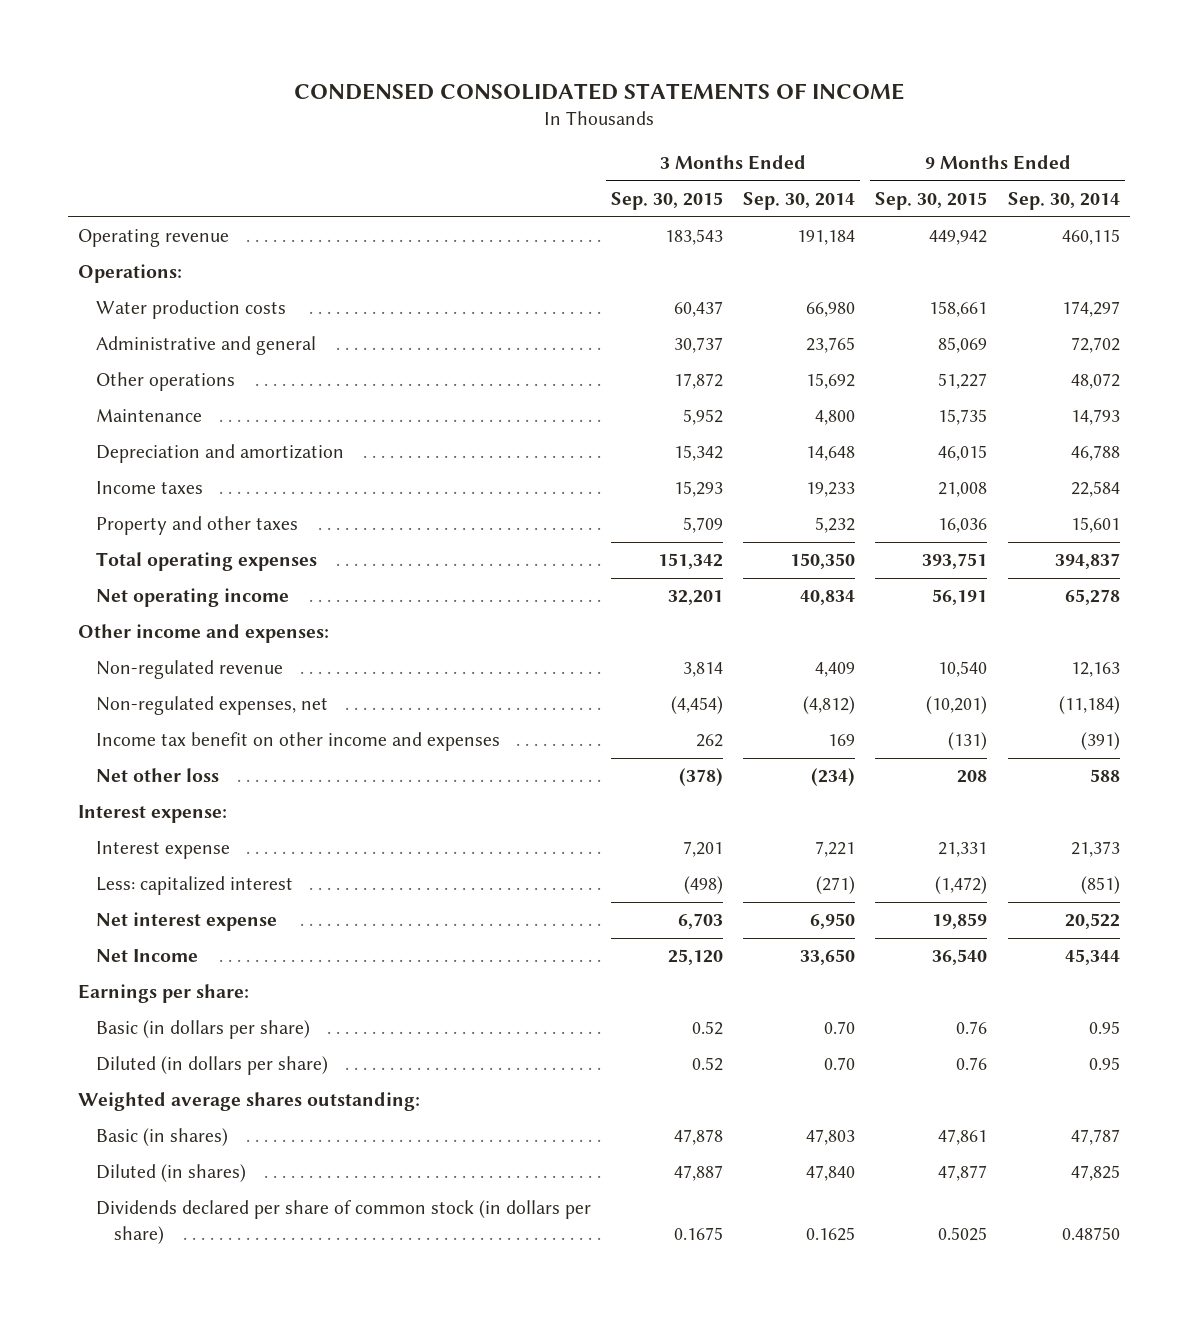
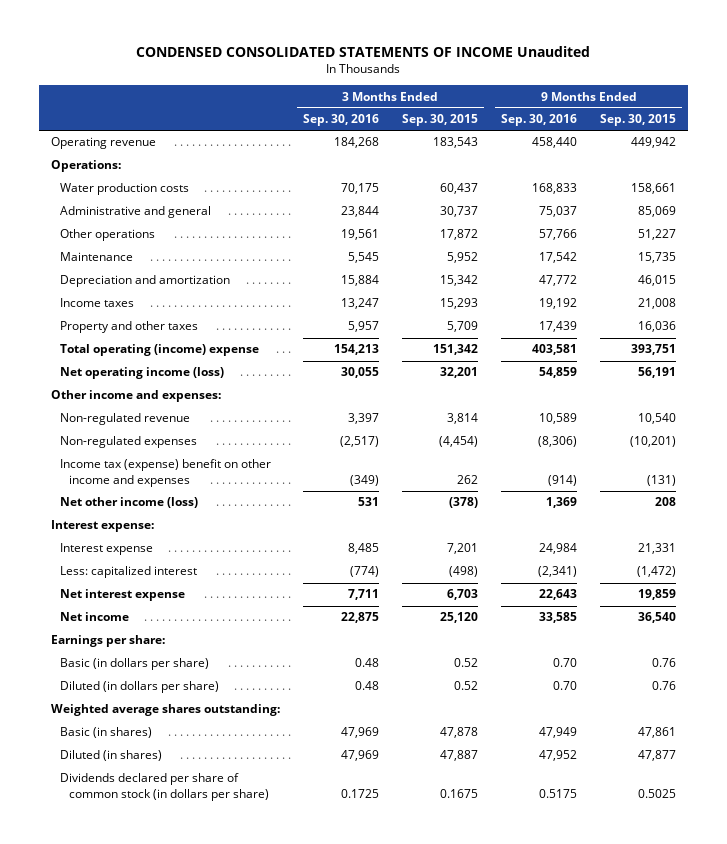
[293,82,904,100] CONDENSED CONSOLIDATED STATEMENTS OF INCOME -> [136,46,591,58] CONDENSED CONSOLIDATED STATEMENTS OF INCOME Unaudited
[743,192,856,211] Sep. 30, 2014 -> none
[1007,192,1120,211] Sep. 30, 2014 -> none
none -> [302,114,379,127] Sep. 30, 2016
none -> [500,114,577,127] Sep. 30, 2016
[96,552,318,572] Total operating expenses -> [59,344,259,357] Total operating (income) expense
[96,588,290,608] Net operating income -> [59,367,224,380] Net operating income (loss)
[96,696,329,716] Non-regulated expenses, net -> [59,436,197,449] Non-regulated expenses
[96,732,501,752] Income tax benefit on other income and expenses -> [59,459,271,487] Income tax (expense) benefit on other income and expenses
[96,768,220,783] Net other loss -> [59,497,198,509] Net other income (loss)
[96,949,199,963] Net Income -> [59,612,129,622] Net income

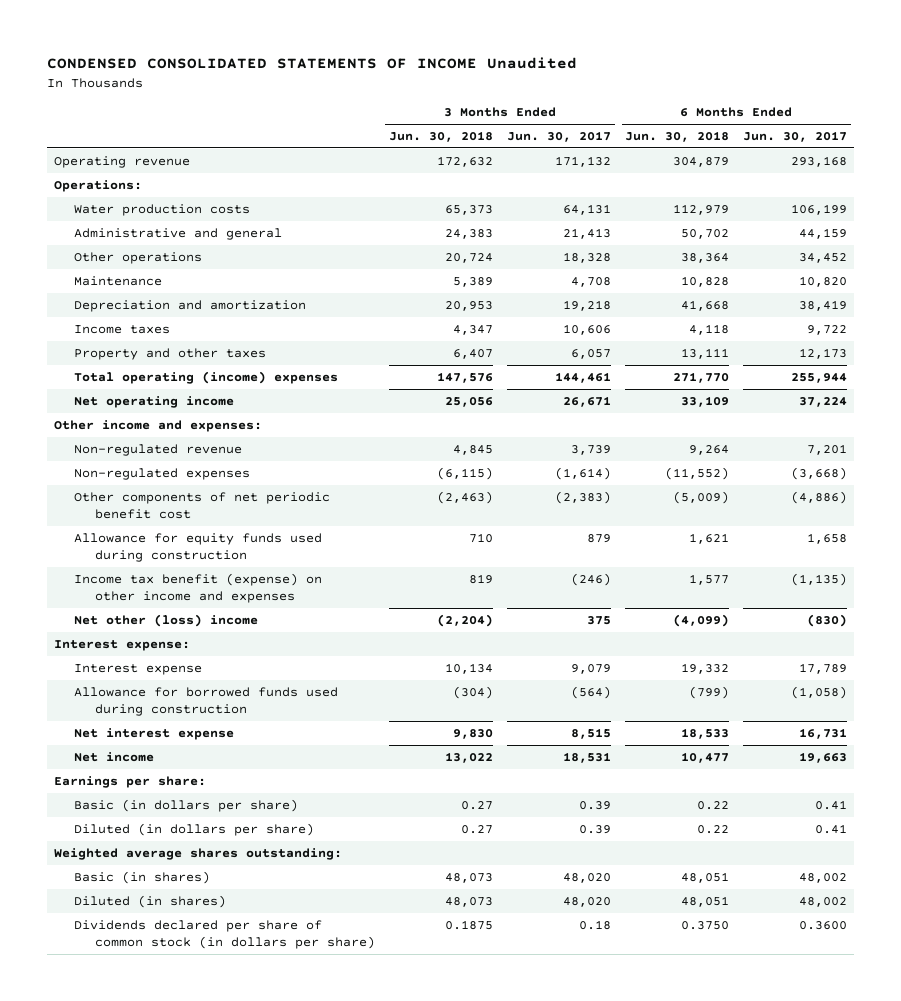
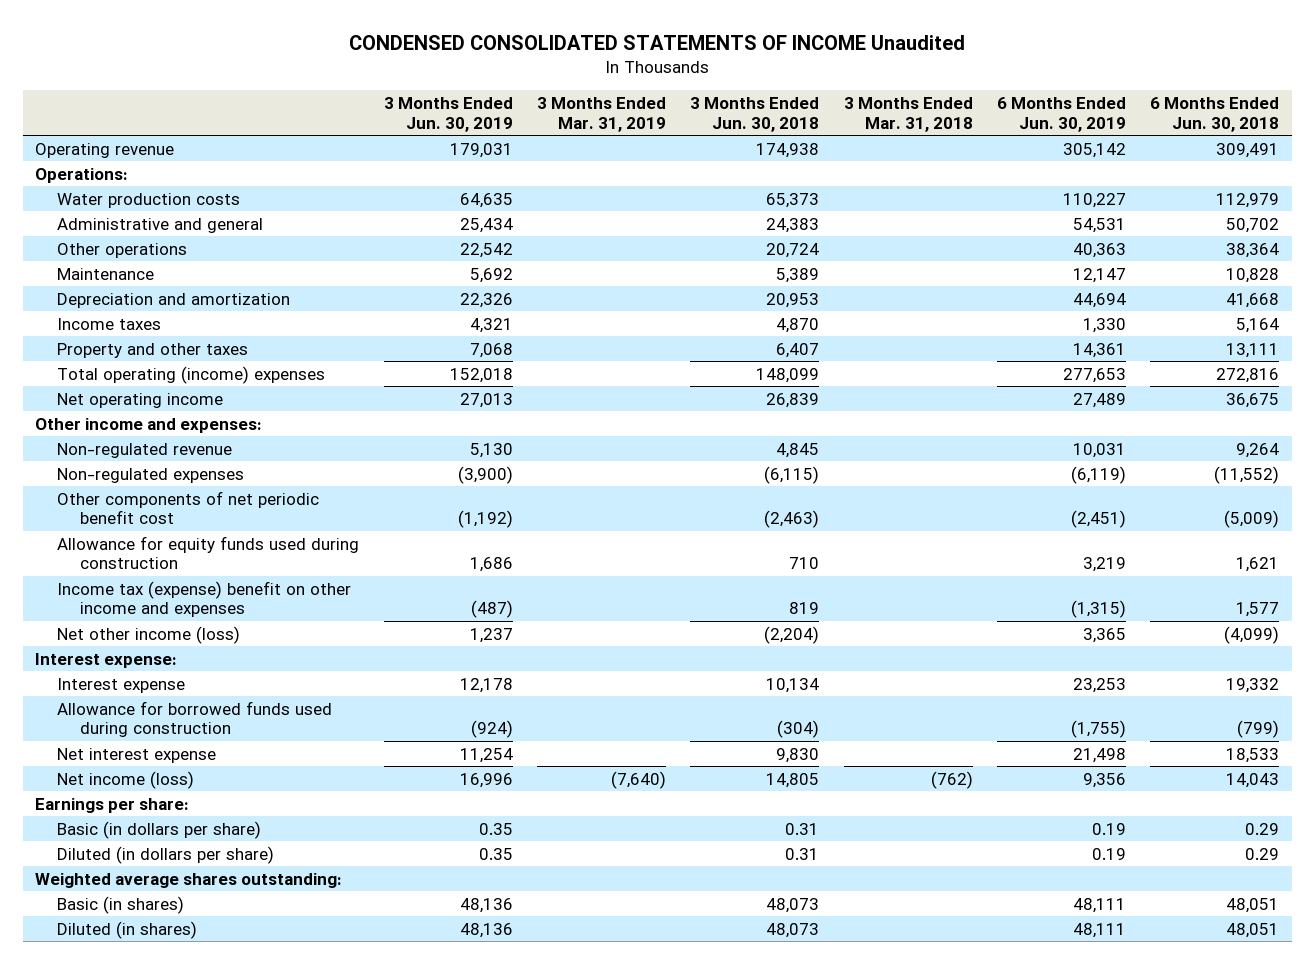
[507,130,612,142] Jun. 30, 2017 -> none
[743,130,848,142] Jun. 30, 2017 -> none
none -> [383,96,513,132] 3 Months Ended Jun. 30, 2019
none -> [537,96,667,132] 3 Months Ended Mar. 31, 2019
none -> [843,96,973,132] 3 Months Ended Mar. 31, 2018
none -> [997,96,1127,132] 6 Months Ended Jun. 30, 2019
[436,155,493,167] 172,632 -> [756,142,820,158] 174,938
[673,156,730,167] 304,879 -> [1216,142,1280,158] 309,491
[452,324,493,335] 4,347 -> [776,317,820,333] 4,870
[689,323,730,335] 4,118 -> [1236,317,1280,333] 5,164
[436,371,493,383] 147,576 -> [756,367,820,383] 148,099
[673,371,730,383] 271,770 -> [1216,367,1280,383] 272,816
[444,396,493,407] 25,056 -> [766,392,820,408] 26,839
[681,395,730,407] 33,109 -> [1226,392,1280,408] 36,675
[74,572,323,604] Income tax benefit (expense) on other income and expenses -> [57,580,352,618] Income tax (expense) benefit on other income and expenses
[74,613,259,627] Net other (loss) income -> [57,625,241,644] Net other income (loss)
[74,751,155,762] Net income -> [57,770,195,789] Net income (loss)
[444,751,493,763] 13,022 -> [766,772,820,788] 14,805
[681,751,730,763] 10,477 -> [1226,772,1280,788] 14,043
[460,800,493,810] 0.27 -> [785,822,820,835] 0.31
[697,800,730,810] 0.22 -> [1245,822,1280,835] 0.29
[460,824,493,834] 0.27 -> [785,847,820,860] 0.31
[697,824,730,834] 0.22 -> [1245,847,1280,860] 0.29
[74,919,375,950] Dividends declared per share of common stock (in dollars per share) -> none

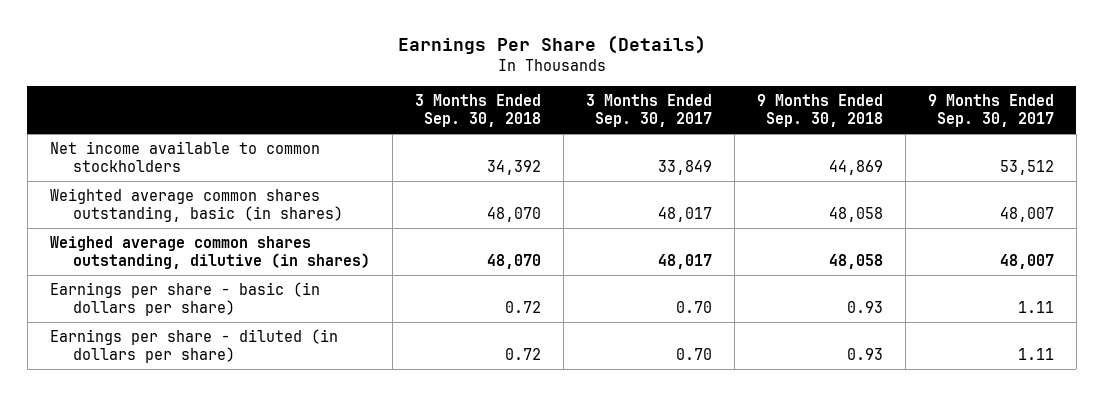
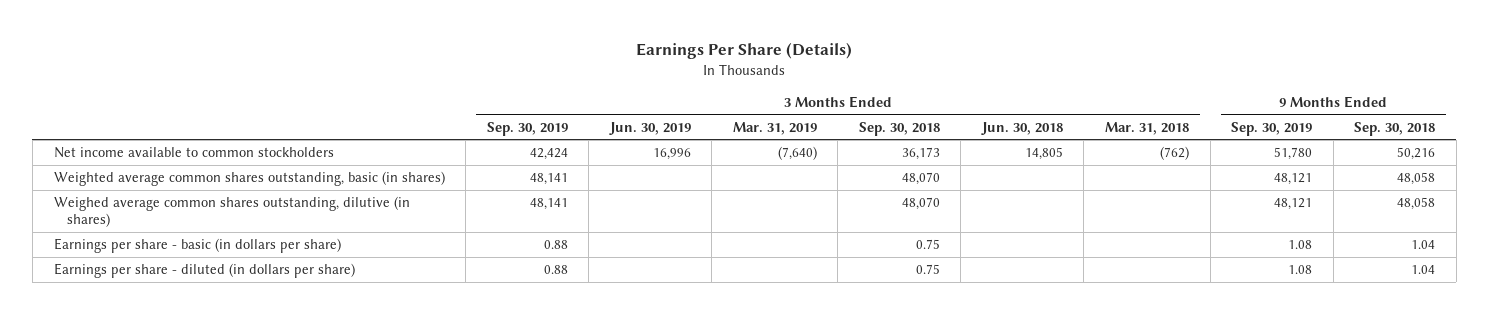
[586,93,713,128] 3 Months Ended Sep. 30, 2017 -> none
[928,93,1055,128] 9 Months Ended Sep. 30, 2017 -> none
none -> [486,121,568,136] Sep. 30, 2019
none -> [608,121,691,135] Jun. 30, 2019
none -> [732,121,817,135] Mar. 31, 2019
none -> [980,121,1063,135] Jun. 30, 2018
none -> [1105,121,1190,135] Mar. 31, 2018
none -> [1231,121,1313,136] Sep. 30, 2019
[487,160,542,176] 34,392 -> [901,147,940,161] 36,173
[829,160,884,176] 44,869 -> [1397,147,1436,161] 50,216
[505,301,542,314] 0.72 -> [915,239,940,250] 0.75
[847,301,884,314] 0.93 -> [1411,240,1436,250] 1.04
[505,348,542,361] 0.72 -> [915,264,940,275] 0.75
[847,348,884,361] 0.93 -> [1411,265,1436,275] 1.04

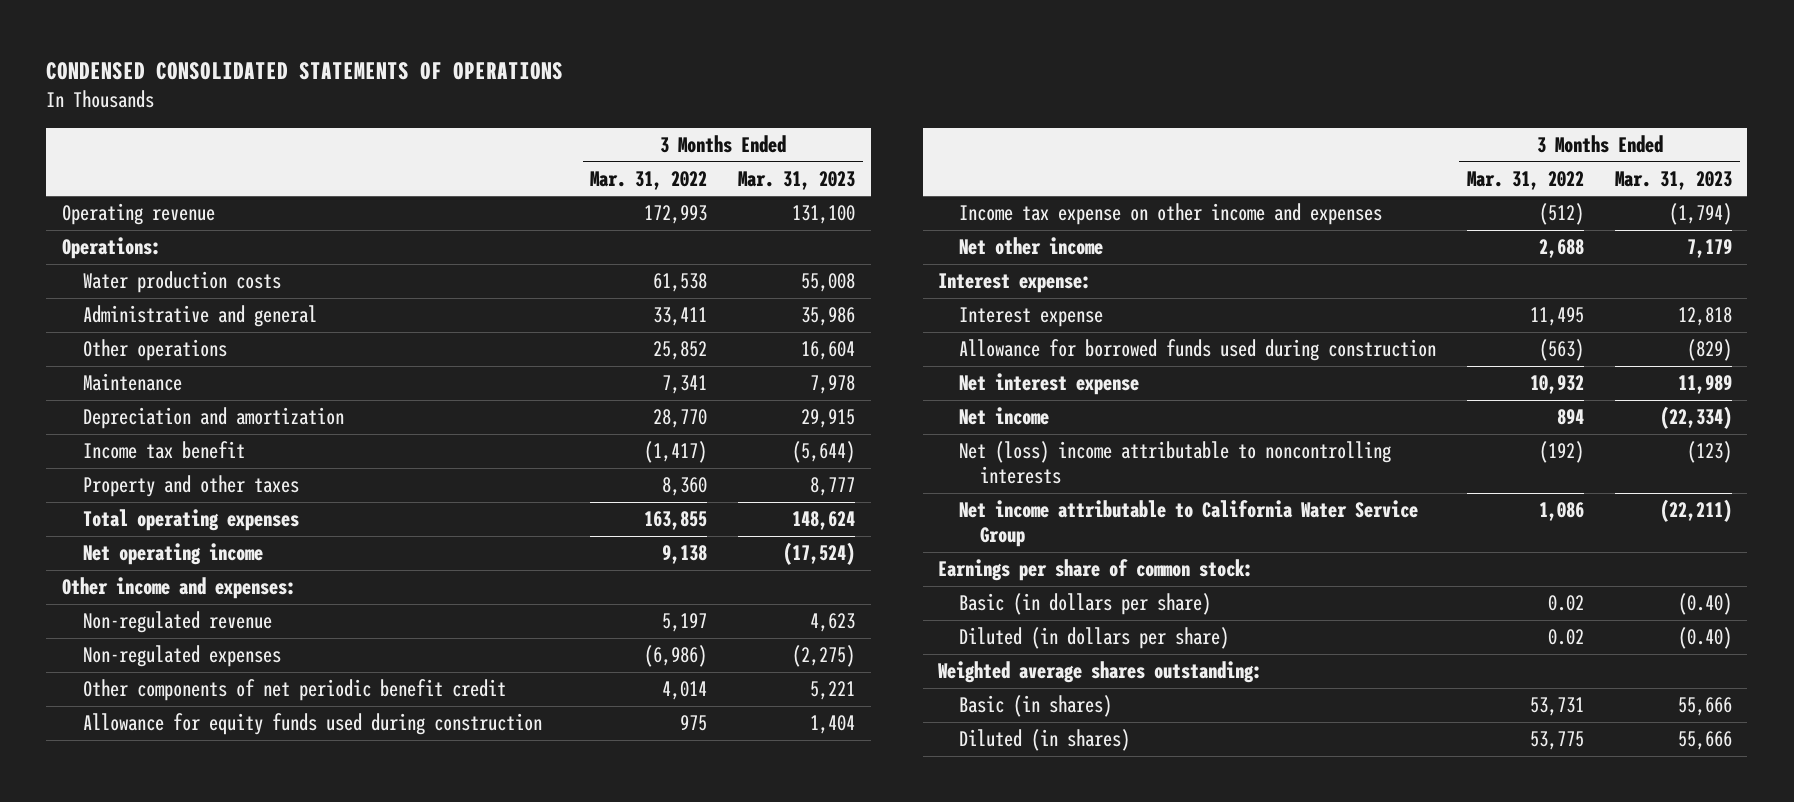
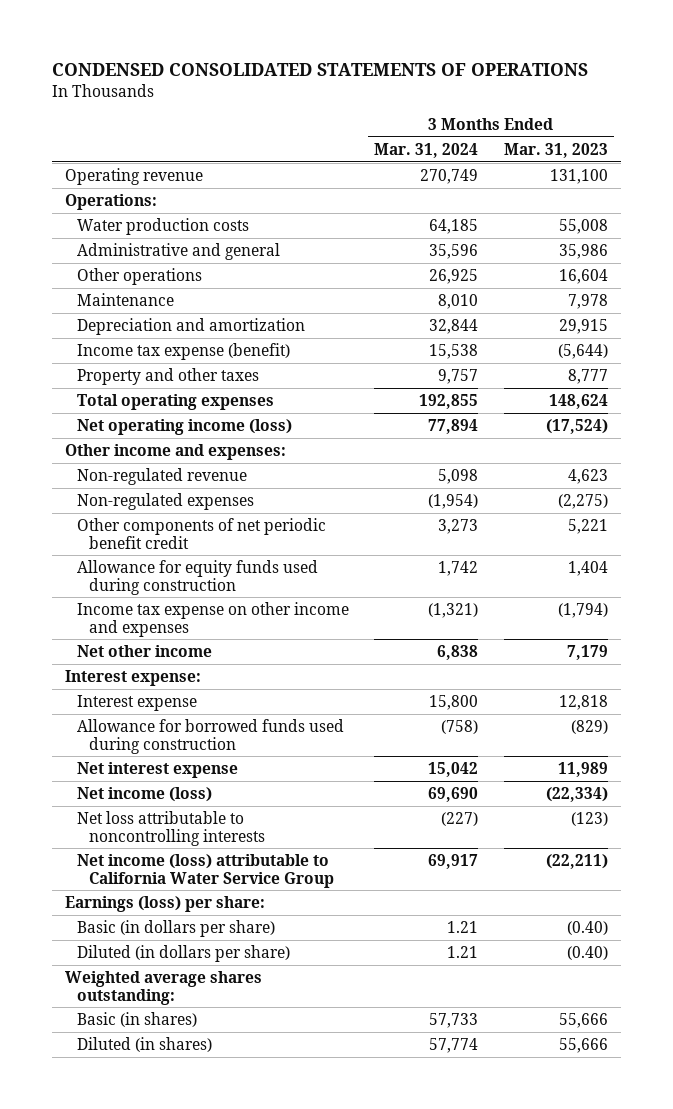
[590,170,708,190] Mar. 31, 2022 -> none
none -> [374,142,479,158] Mar. 31, 2024
[82,441,245,460] Income tax benefit -> [76,342,290,360] Income tax expense (benefit)
[82,543,263,566] Net operating income -> [76,418,292,435] Net operating income (loss)
[959,407,1050,426] Net income -> [76,786,212,802] Net income (loss)
[959,441,1392,485] Net (loss) income attributable to noncontrolling interests -> [76,810,265,846] Net loss attributable to noncontrolling interests
[959,500,1419,548] Net income attributable to California Water Service Group -> [76,853,334,888] Net income (loss) attributable to California Water Service Group
[938,559,1254,582] Earnings per share of common stock: -> [65,895,266,912] Earnings (loss) per share:

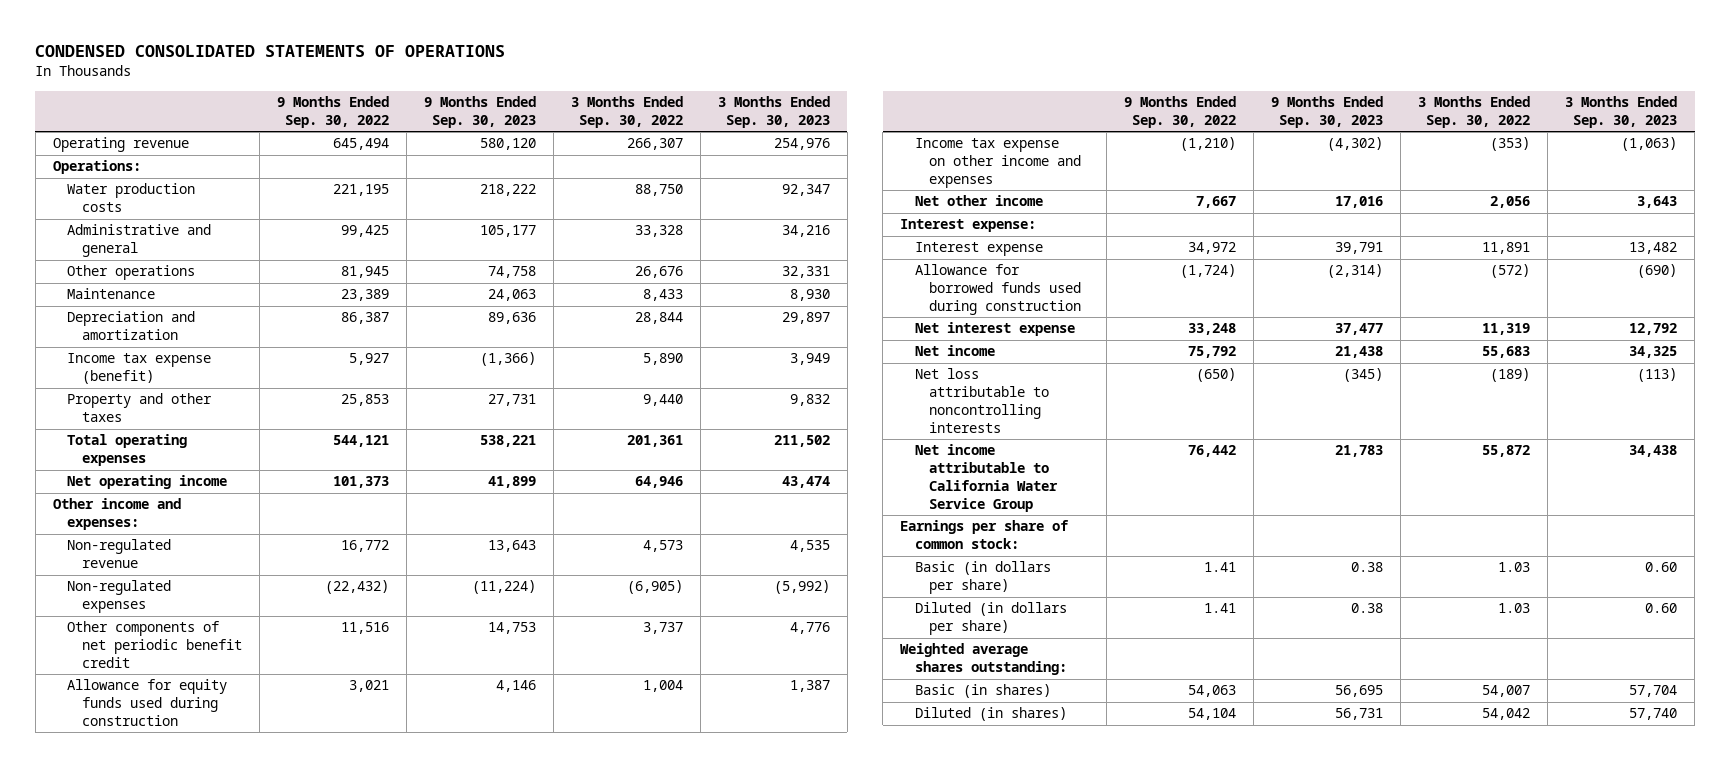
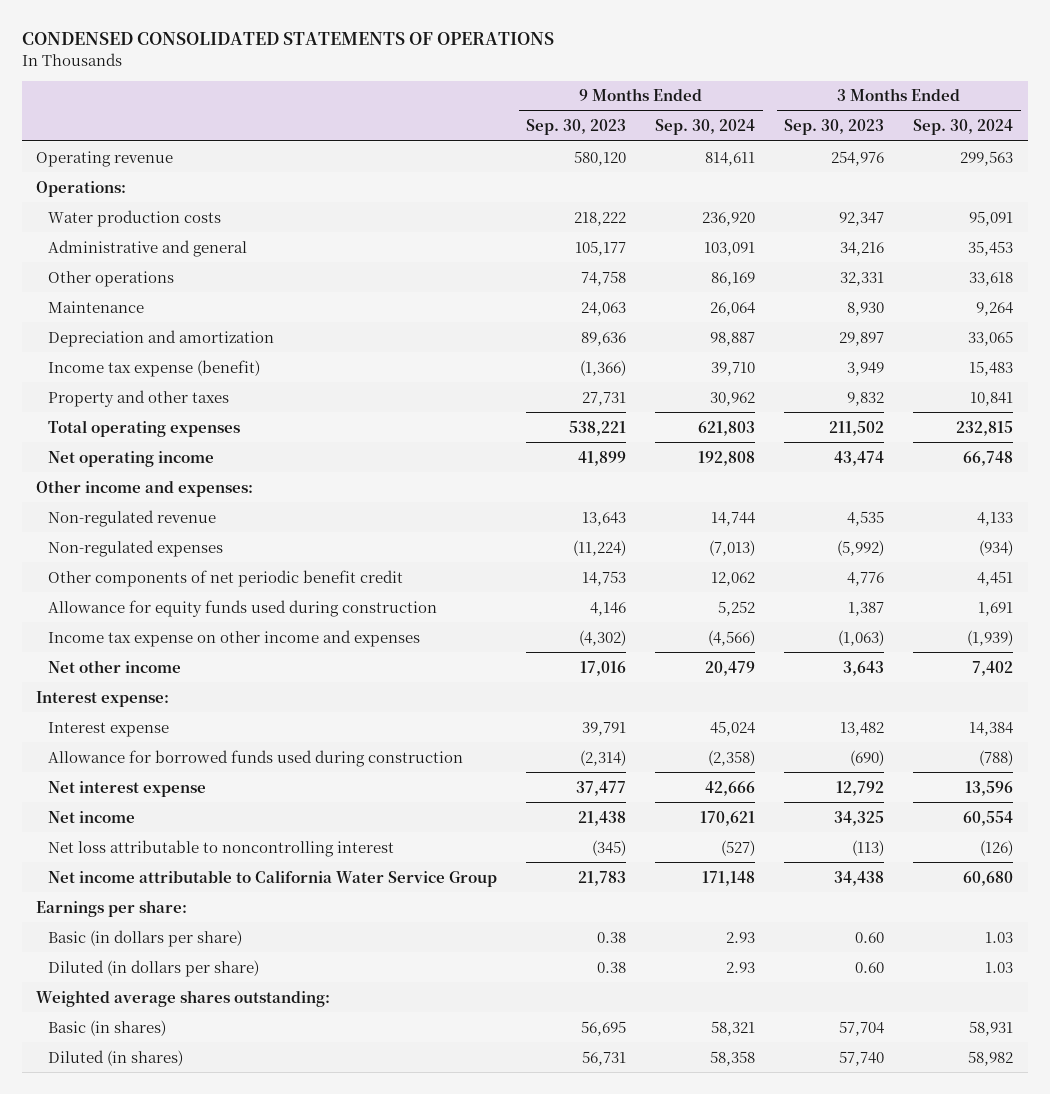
[276,96,389,128] 9 Months Ended Sep. 30, 2022 -> none
[570,96,683,128] 3 Months Ended Sep. 30, 2022 -> none
none -> [655,119,756,136] Sep. 30, 2024
none -> [913,119,1014,136] Sep. 30, 2024
[914,368,1050,433] Net loss attributable to noncontrolling interests -> [48,839,395,857] Net loss attributable to noncontrolling interest
[900,520,1070,550] Earnings per share of common stock: -> [36,899,188,917] Earnings per share:

